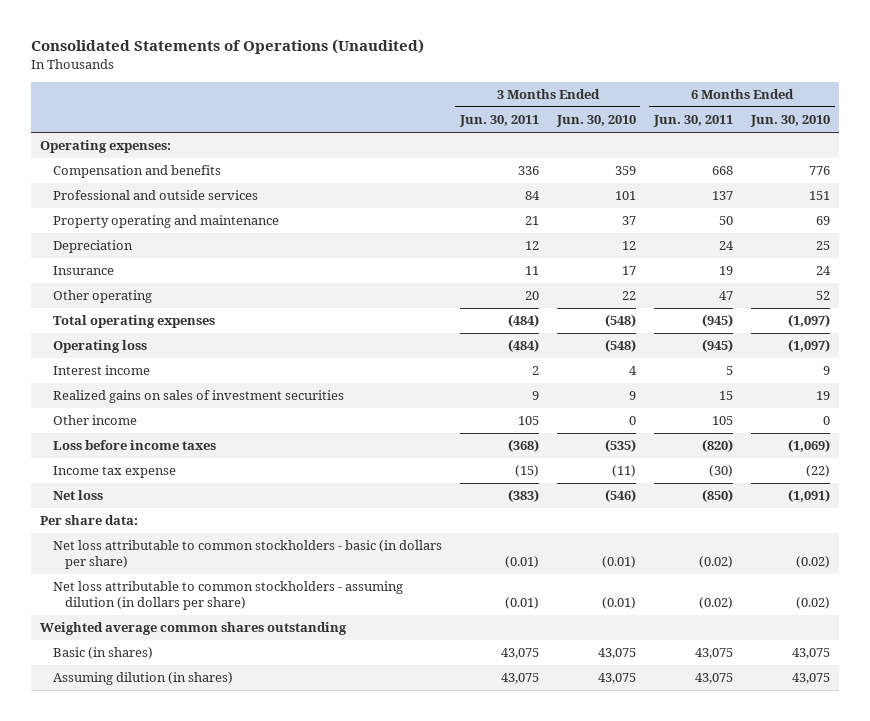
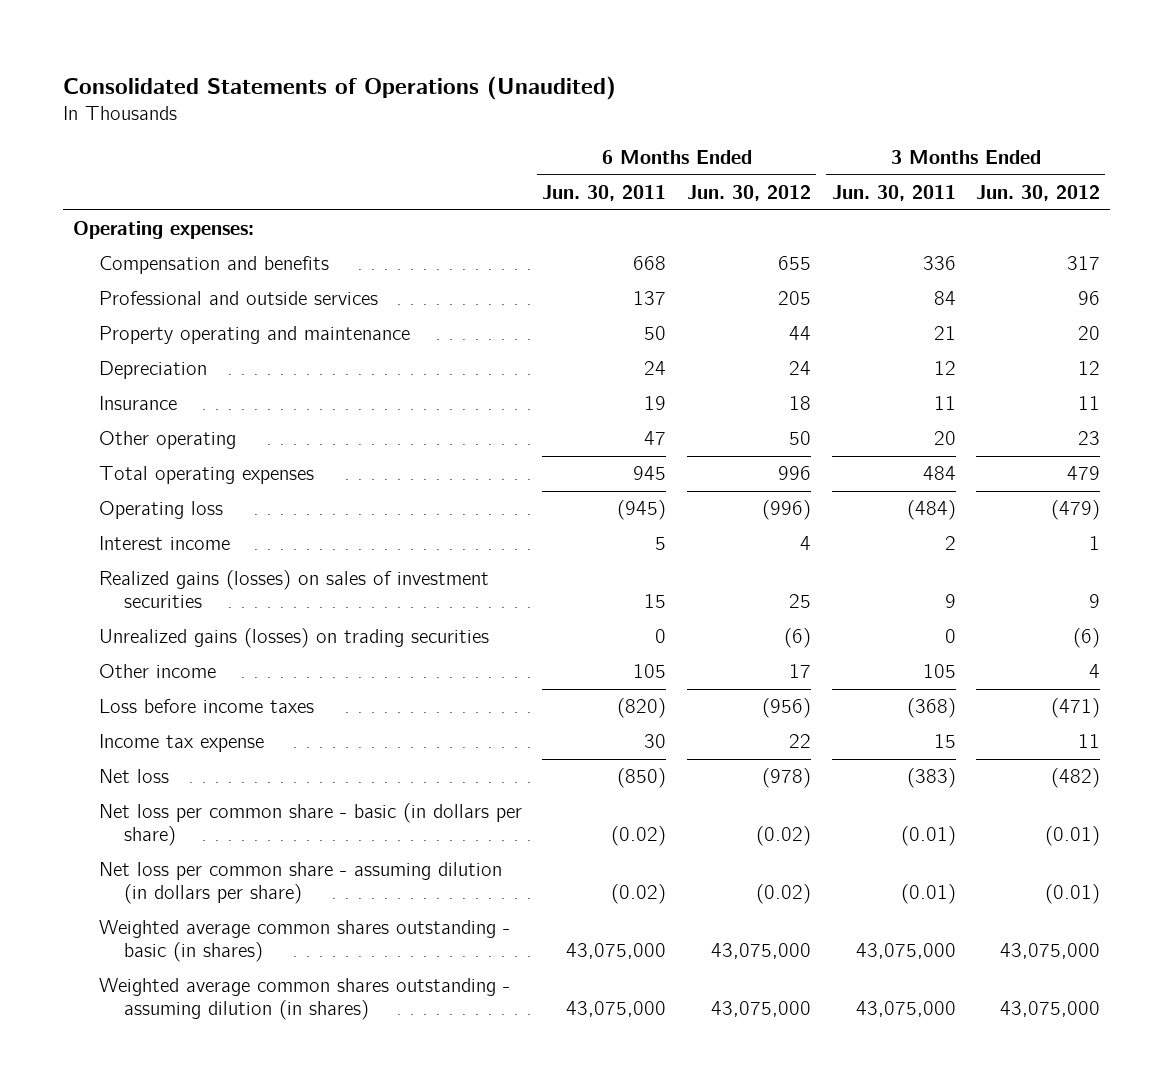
[555,115,636,128] Jun. 30, 2010 -> none
[750,115,831,128] Jun. 30, 2010 -> none
none -> [686,185,811,202] Jun. 30, 2012
none -> [976,185,1101,202] Jun. 30, 2012
[507,314,539,328] (484) -> [922,466,956,481] 484
[701,314,733,328] (945) -> [633,466,667,481] 945
[52,390,344,404] Realized gains on sales of investment securities -> [98,570,489,609] Realized gains (losses) on sales of investment securities
none -> [98,628,489,649] Unrealized gains (losses) on trading securities
[514,465,539,478] (15) -> [933,734,956,749] 15
[708,465,733,478] (30) -> [644,734,667,749] 30
[40,515,139,526] Per share data: -> none
[40,622,348,636] Weighted average common shares outstanding -> none
[52,540,442,569] Net loss attributable to common stockholders - basic (in dollars per share) -> [98,803,522,847] Net loss per common share - basic (in dollars per share)
[52,581,403,610] Net loss attributable to common stockholders - assuming dilution (in dollars per share) -> [98,862,502,905] Net loss per common share - assuming dilution (in dollars per share)
[52,647,153,660] Basic (in shares) -> [98,920,510,963] Weighted average common shares outstanding - basic (in shares)
[500,648,539,660] 43,075 -> [855,943,956,960] 43,075,000
[694,648,733,660] 43,075 -> [566,943,667,960] 43,075,000
[52,672,233,686] Assuming dilution (in shares) -> [98,978,510,1021] Weighted average common shares outstanding - assuming dilution (in shares)
[500,673,539,685] 43,075 -> [855,1001,956,1018] 43,075,000
[694,673,733,685] 43,075 -> [566,1001,667,1018] 43,075,000

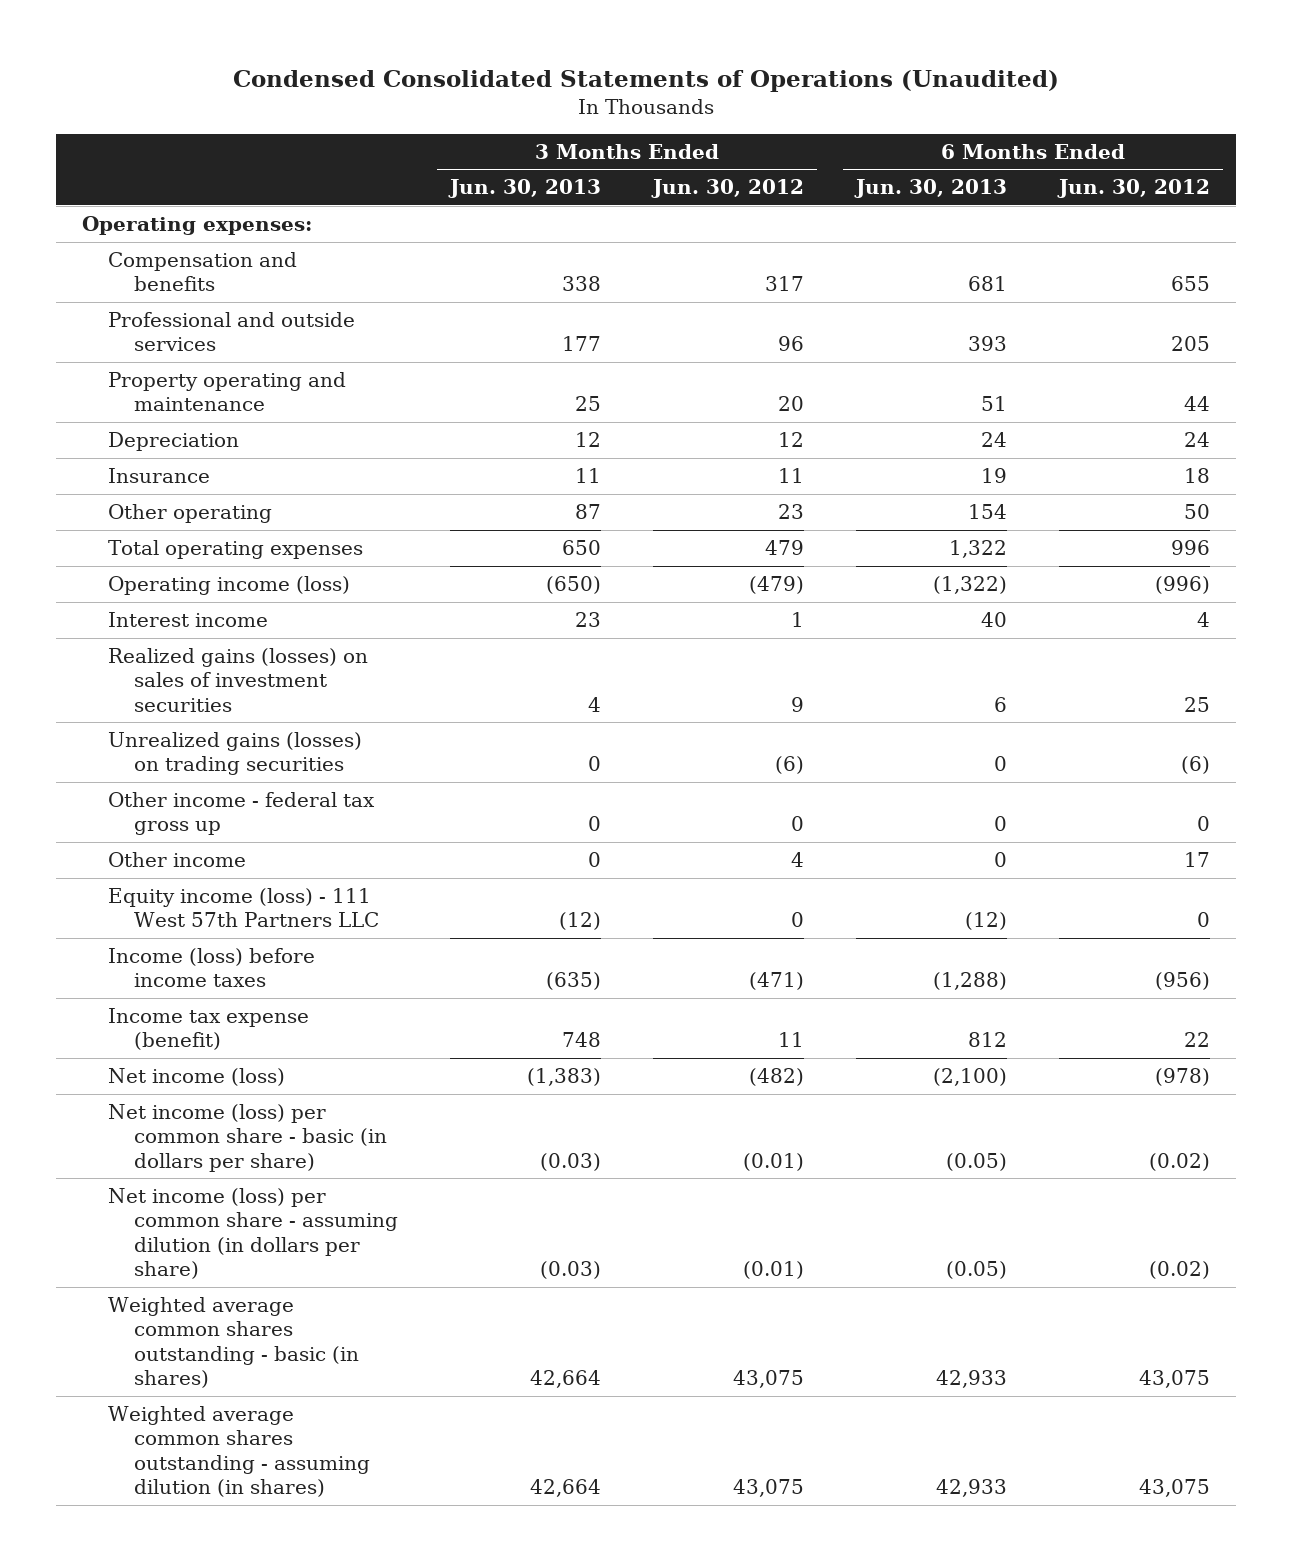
[62,75,616,100] Consolidated Statements of Operations (Unaudited) -> [232,69,1059,92] Condensed Consolidated Statements of Operations (Unaudited)
[542,185,667,202] Jun. 30, 2011 -> none
[831,185,956,202] Jun. 30, 2011 -> none
none -> [447,179,601,199] Jun. 30, 2013
none -> [853,179,1007,199] Jun. 30, 2013
[98,501,223,520] Operating loss -> [107,576,350,596] Operating income (loss)
none -> [107,792,375,836] Other income - federal tax gross up
none -> [107,888,379,928] Equity income (loss) - 111 West 57th Partners LLC
[98,699,314,714] Loss before income taxes -> [107,948,315,988] Income (loss) before income taxes
[98,734,264,753] Income tax expense -> [107,1008,309,1051] Income tax expense (benefit)
[98,769,169,784] Net loss -> [107,1068,285,1087] Net income (loss)
[98,803,522,847] Net loss per common share - basic (in dollars per share) -> [107,1104,387,1172] Net income (loss) per common share - basic (in dollars per share)
[98,862,502,905] Net loss per common share - assuming dilution (in dollars per share) -> [107,1188,398,1280] Net income (loss) per common share - assuming dilution (in dollars per share)
[710,943,811,960] 43,075,000 -> [1138,1370,1210,1389] 43,075
[1000,943,1101,960] 43,075,000 -> [732,1370,804,1389] 43,075
[710,1001,811,1018] 43,075,000 -> [1138,1479,1210,1498] 43,075
[1000,1001,1101,1018] 43,075,000 -> [732,1479,804,1498] 43,075

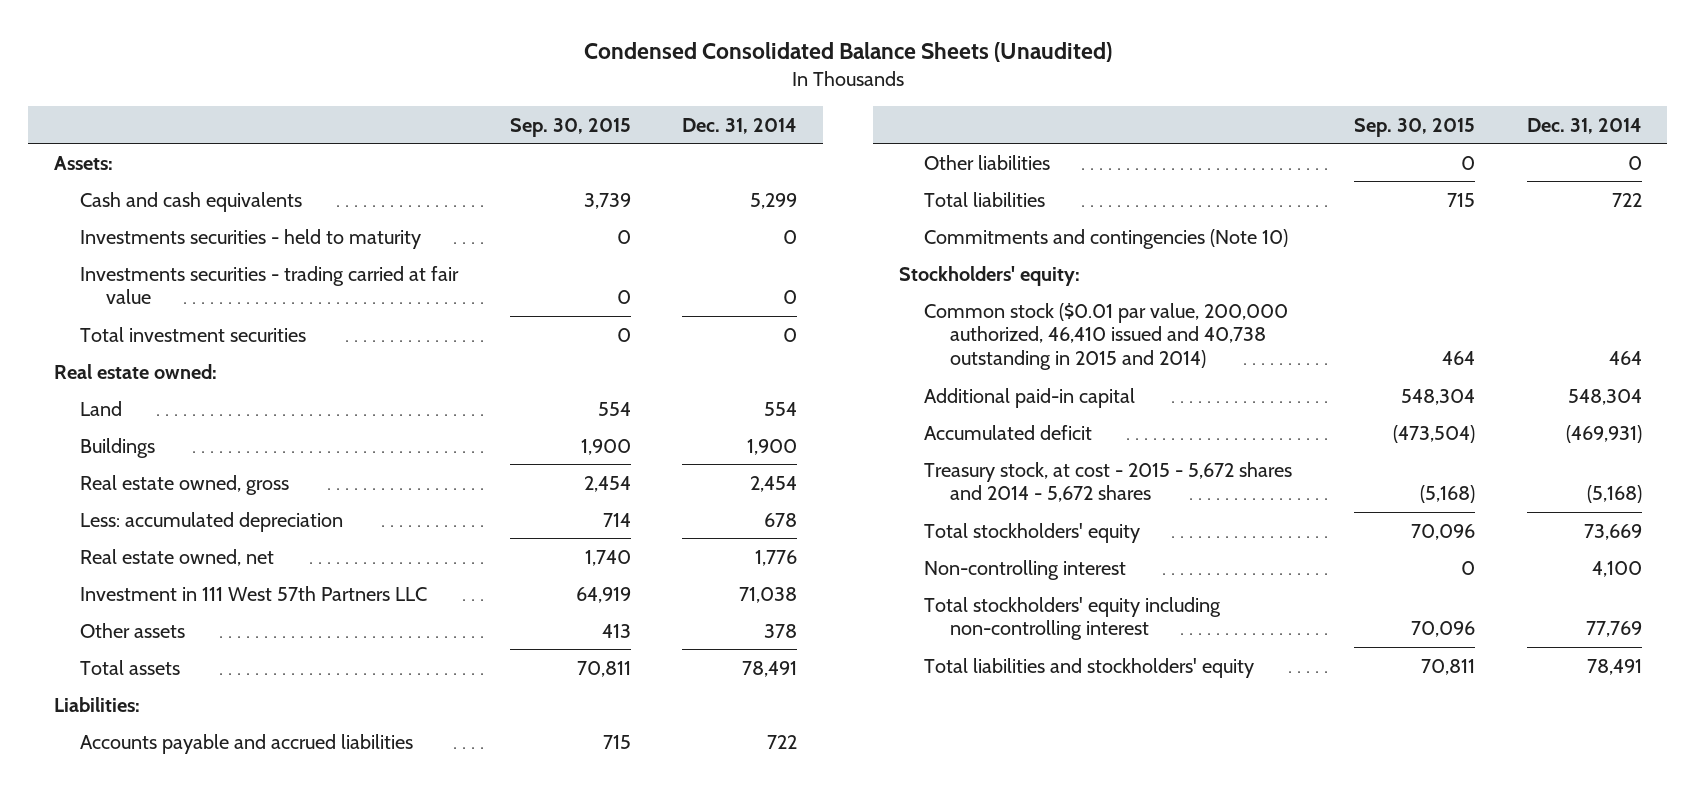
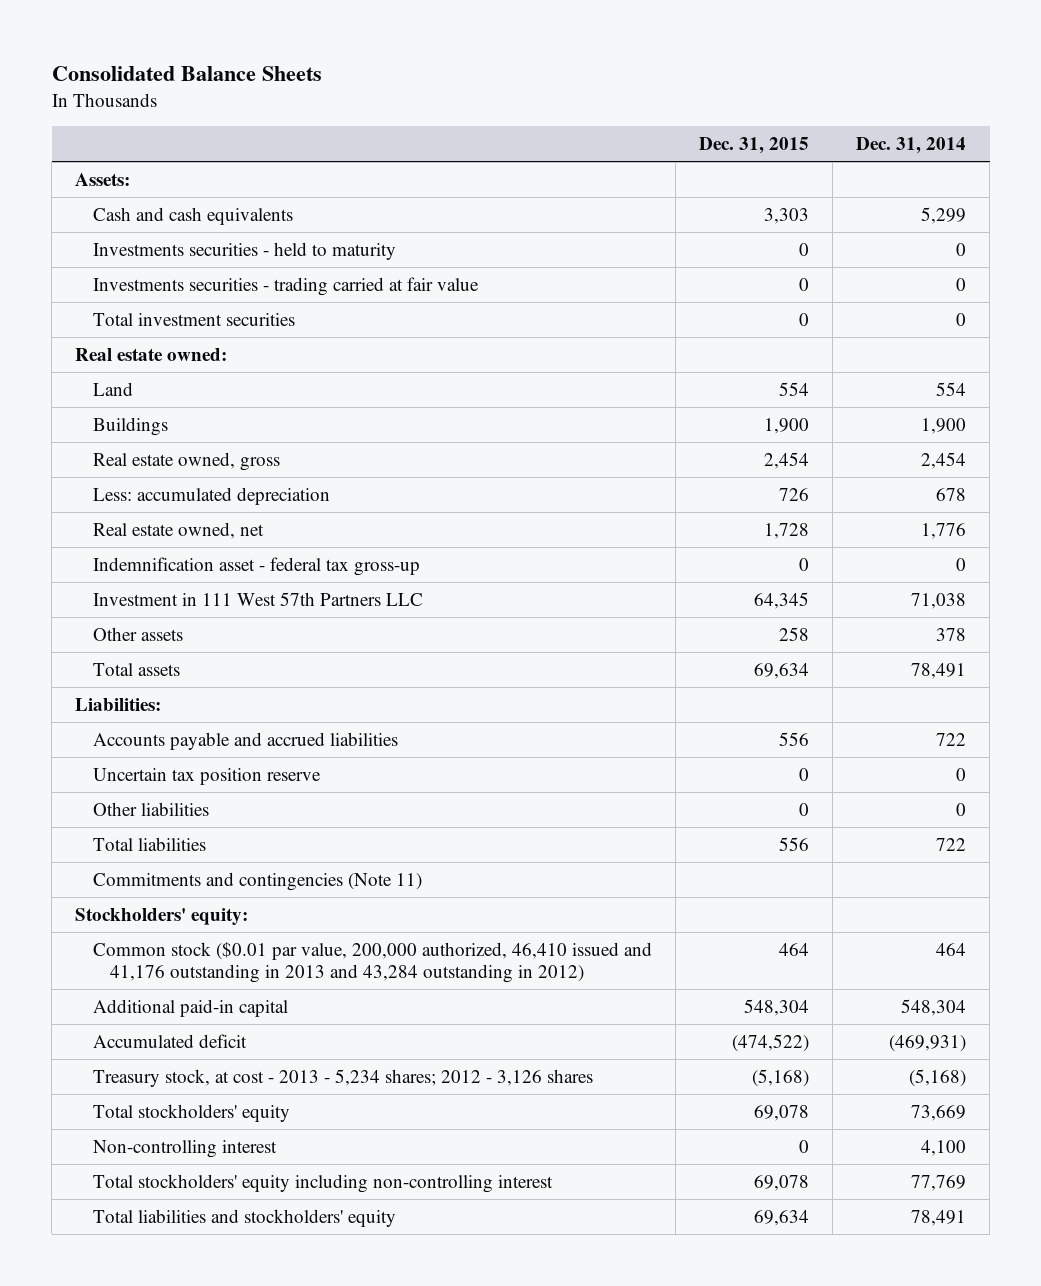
[583,42,1112,63] Condensed Consolidated Balance Sheets (Unaudited) -> [51,66,322,82] Consolidated Balance Sheets
[509,117,631,137] Sep. 30, 2015 -> none
none -> [698,137,809,155] Dec. 31, 2015
none -> [92,556,420,576] Indemnification asset - federal tax gross-up
none -> [92,767,321,785] Uncertain tax position reserve
[924,228,1289,249] Commitments and contingencies (Note 10) -> [92,871,422,891] Commitments and contingencies (Note 11)
[924,302,1289,370] Common stock ($0.01 par value, 200,000 authorized, 46,410 issued and 40,738 outstanding in 2015 and 2014) -> [92,941,652,983] Common stock ($0.01 par value, 200,000 authorized, 46,410 issued and 41,176 outstanding in 2013 and 43,284 outstanding in 2012)
[924,461,1293,503] Treasury stock, at cost - 2015 - 5,672 shares and 2014 - 5,672 shares -> [92,1068,593,1087] Treasury stock, at cost - 2013 - 5,234 shares; 2012 - 3,126 shares

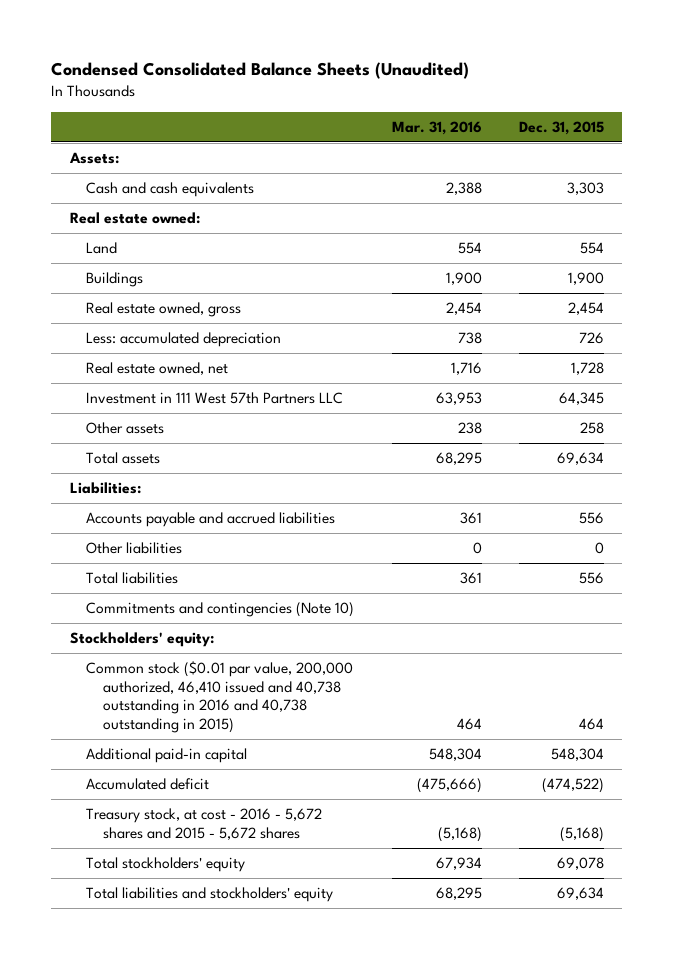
[51,66,322,82] Consolidated Balance Sheets -> [51,62,470,80] Condensed Consolidated Balance Sheets (Unaudited)
[856,137,967,155] Dec. 31, 2014 -> none
none -> [391,120,482,135] Mar. 31, 2016
[92,241,396,260] Investments securities - held to maturity -> none
[92,276,479,296] Investments securities - trading carried at fair value -> none
[92,312,295,326] Total investment securities -> none
[92,556,420,576] Indemnification asset - federal tax gross-up -> none
[92,767,321,785] Uncertain tax position reserve -> none
[92,871,422,891] Commitments and contingencies (Note 11) -> [86,602,355,618] Commitments and contingencies (Note 10)
[92,941,652,983] Common stock ($0.01 par value, 200,000 authorized, 46,410 issued and 41,176 outstanding in 2013 and 43,284 outstanding in 2012) -> [86,661,354,733] Common stock ($0.01 par value, 200,000 authorized, 46,410 issued and 40,738 outstanding in 2016 and 40,738 outstanding in 2015)
[92,1068,593,1087] Treasury stock, at cost - 2013 - 5,234 shares; 2012 - 3,126 shares -> [86,808,323,840] Treasury stock, at cost - 2016 - 5,672 shares and 2015 - 5,672 shares
[92,1139,277,1158] Non-controlling interest -> none
[92,1173,553,1193] Total stockholders' equity including non-controlling interest -> none

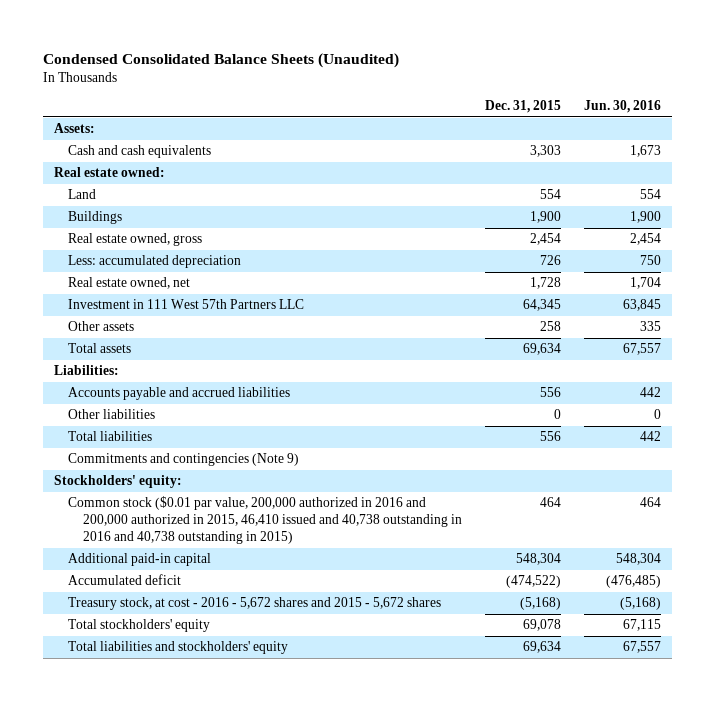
[391,120,482,135] Mar. 31, 2016 -> none
none -> [583,100,661,114] Jun. 30, 2016
[86,602,355,618] Commitments and contingencies (Note 10) -> [68,453,300,467] Commitments and contingencies (Note 9)
[86,661,354,733] Common stock ($0.01 par value, 200,000 authorized, 46,410 issued and 40,738 outstanding in 2016 and 40,738 outstanding in 2015) -> [68,496,462,545] Common stock ($0.01 par value, 200,000 authorized in 2016 and 200,000 authorized in 2015, 46,410 issued and 40,738 outstanding in 2016 and 40,738 outstanding in 2015)

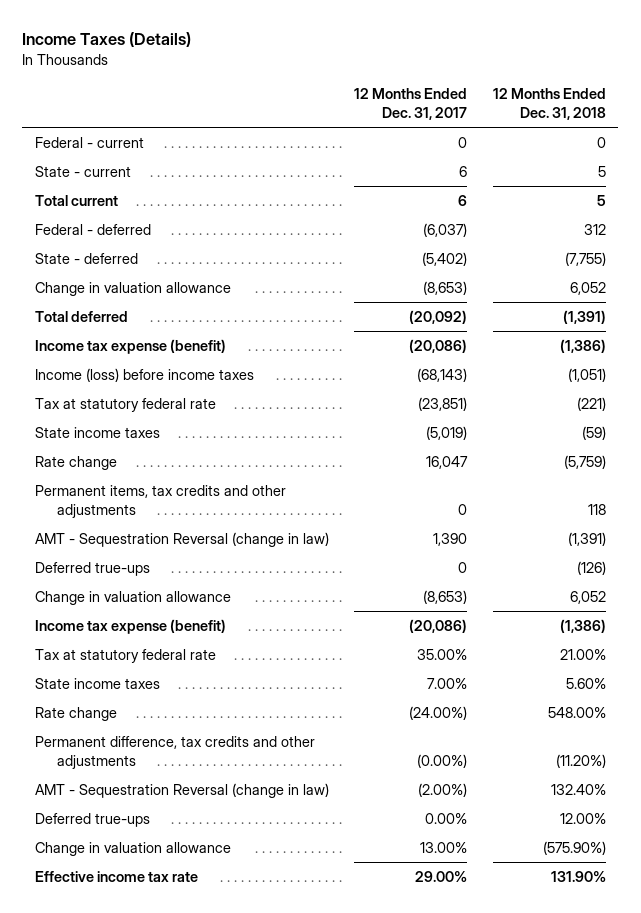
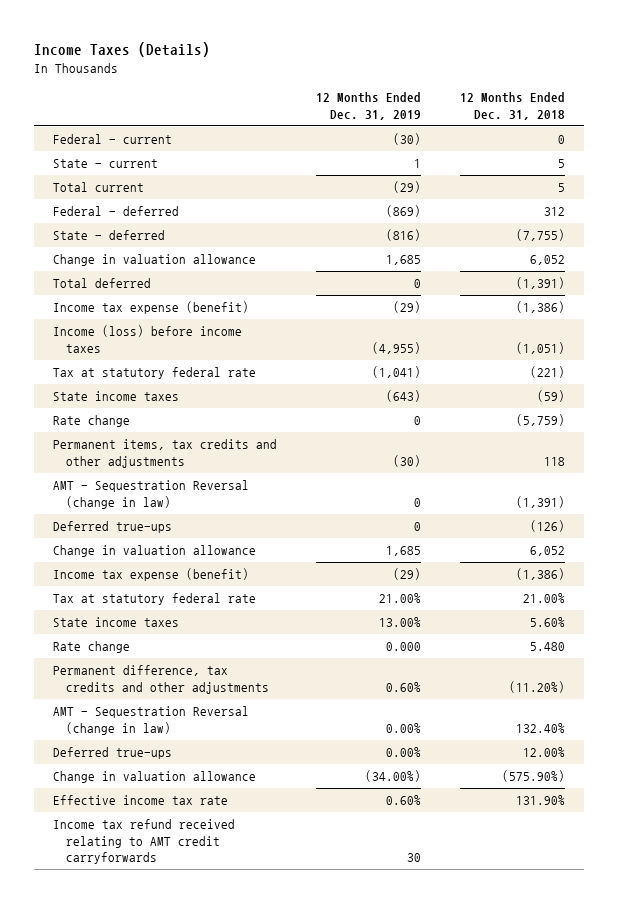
[354,88,468,120] 12 Months Ended Dec. 31, 2017 -> none
none -> [316,92,422,120] 12 Months Ended Dec. 31, 2019
[547,706,606,718] 548.00% -> [529,642,565,652] 5.480
none -> [53,819,236,865] Income tax refund received relating to AMT credit carryforwards

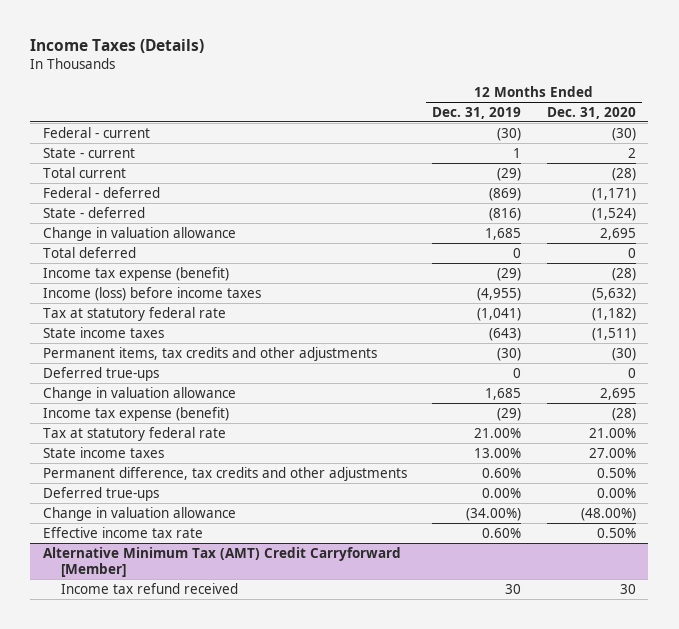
[459,92,565,120] 12 Months Ended Dec. 31, 2018 -> none
none -> [546,106,636,119] Dec. 31, 2020
[53,415,131,428] Rate change -> none
[53,480,250,509] AMT - Sequestration Reversal (change in law) -> none
[53,641,131,654] Rate change -> none
[53,706,250,735] AMT - Sequestration Reversal (change in law) -> none
none -> [43,546,402,578] Alternative Minimum Tax (AMT) Credit Carryforward [Member]
[53,819,236,865] Income tax refund received relating to AMT credit carryforwards -> [60,582,238,594] Income tax refund received

